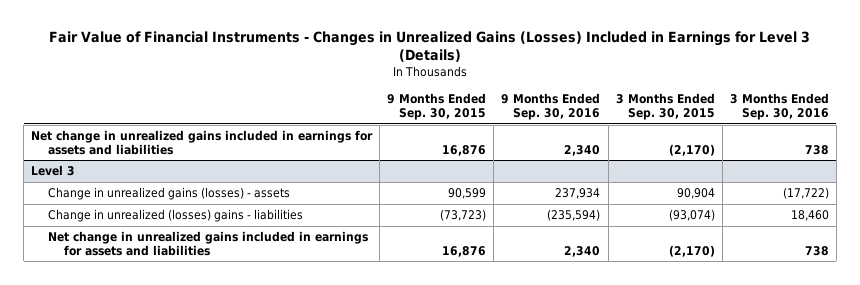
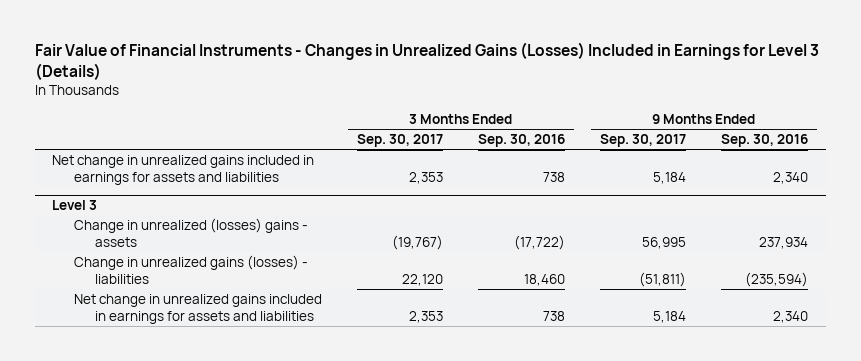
[387,93,487,121] 9 Months Ended Sep. 30, 2015 -> none
[615,93,715,121] 3 Months Ended Sep. 30, 2015 -> none
none -> [356,133,443,147] Sep. 30, 2017
none -> [600,133,687,147] Sep. 30, 2017
[47,187,290,201] Change in unrealized gains (losses) - assets -> [73,217,308,247] Change in unrealized (losses) gains - assets
[47,209,303,223] Change in unrealized (losses) gains - liabilities -> [73,254,308,284] Change in unrealized gains (losses) - liabilities

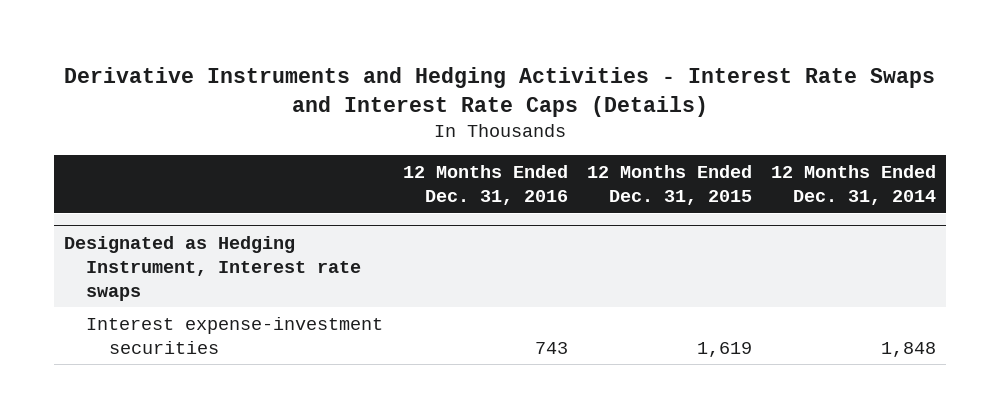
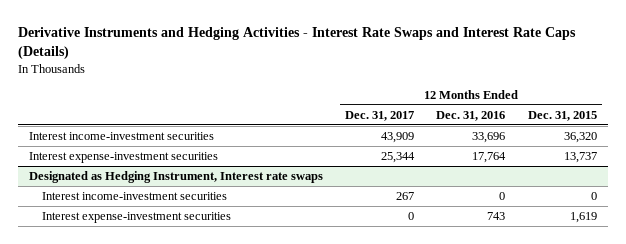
[771,165,937,206] 12 Months Ended Dec. 31, 2014 -> none
none -> [345,110,415,121] Dec. 31, 2017
none -> [28,131,214,140] Interest income-investment securities
none -> [28,151,218,163] Interest expense-investment securities
none -> [42,191,228,200] Interest income-investment securities

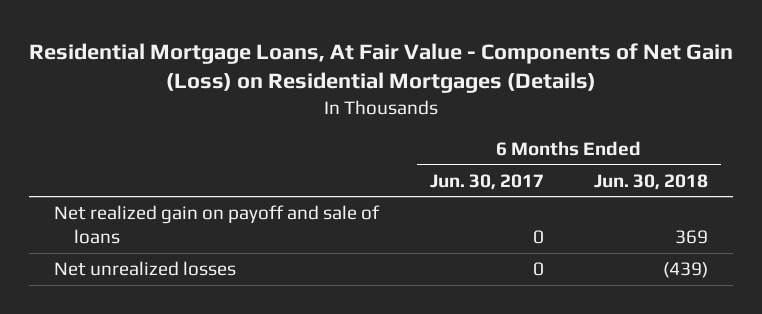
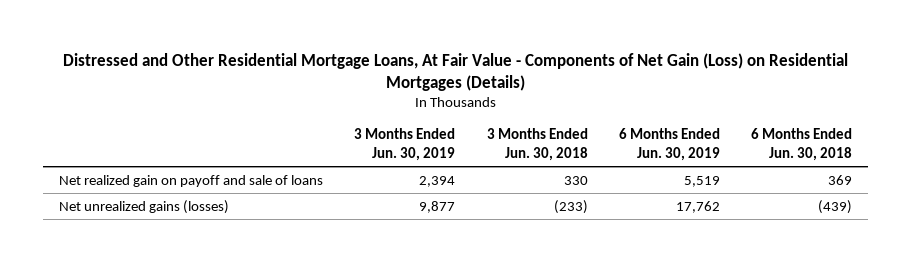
[29,42,734,94] Residential Mortgage Loans, At Fair Value - Components of Net Gain (Loss) on Residential Mortgages (Details) -> [62,52,848,91] Distressed and Other Residential Mortgage Loans, At Fair Value - Components of Net Gain (Loss) on Residential Mortgages (Details)
[429,173,544,190] Jun. 30, 2017 -> none
none -> [354,128,456,161] 3 Months Ended Jun. 30, 2019
none -> [486,128,588,161] 3 Months Ended Jun. 30, 2018
none -> [618,128,720,161] 6 Months Ended Jun. 30, 2019
[54,261,237,277] Net unrealized losses -> [59,199,230,214] Net unrealized gains (losses)

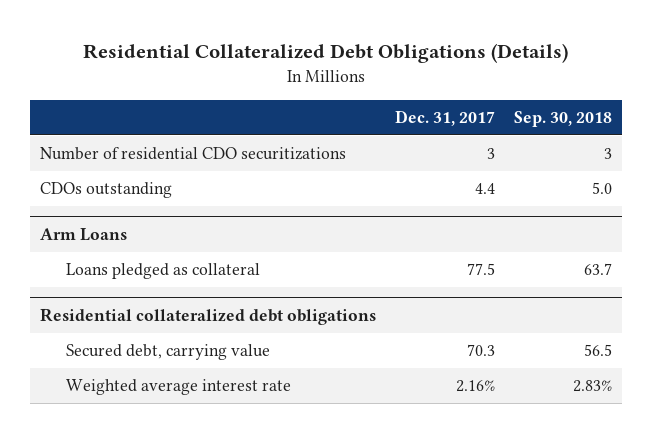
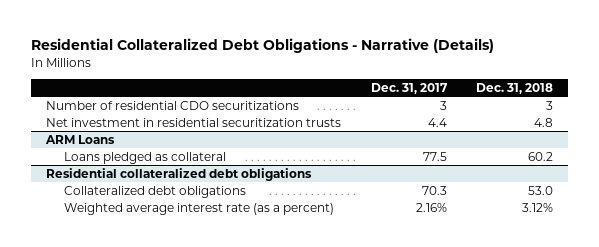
[83,42,569,63] Residential Collateralized Debt Obligations (Details) -> [31,38,495,54] Residential Collateralized Debt Obligations - Narrative (Details)
[514,111,613,128] Sep. 30, 2018 -> none
none -> [475,82,553,94] Dec. 31, 2018
[39,182,172,199] CDOs outstanding -> [46,117,342,127] Net investment in residential securitization trusts
[39,228,127,242] Arm Loans -> [45,134,116,144] ARM Loans
[66,344,271,361] Secured debt, carrying value -> [63,185,246,198] Collateralized debt obligations
[66,379,292,396] Weighted average interest rate -> [63,202,334,215] Weighted average interest rate (as a percent)

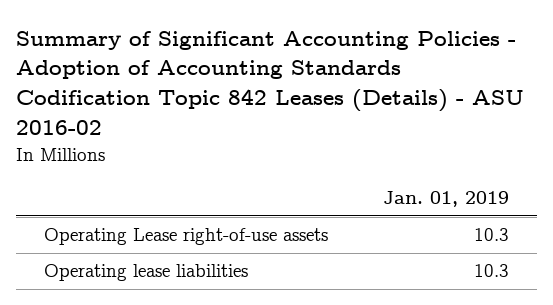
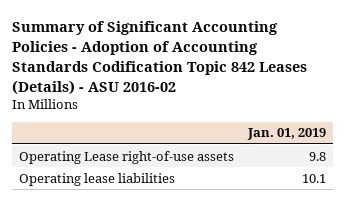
[474,228,510,242] 10.3 -> [309,151,327,161] 9.8
[474,264,510,278] 10.3 -> [302,173,327,183] 10.1

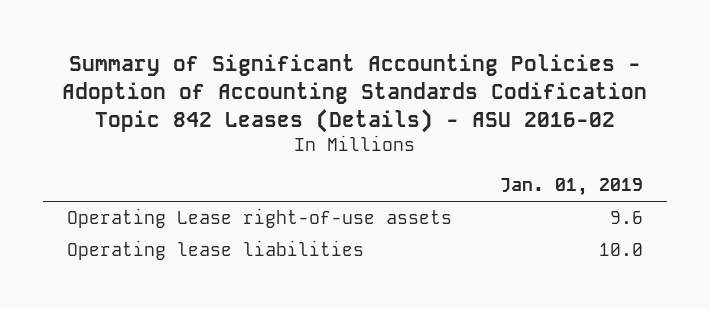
[309,151,327,161] 9.8 -> [610,211,644,225] 9.6
[302,173,327,183] 10.1 -> [599,243,644,257] 10.0

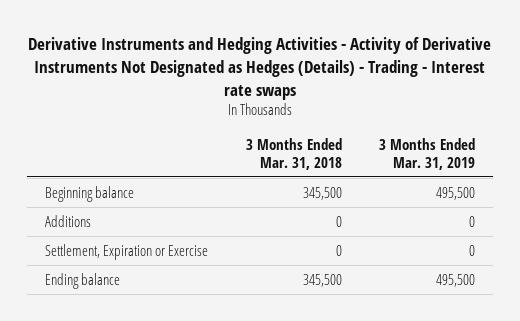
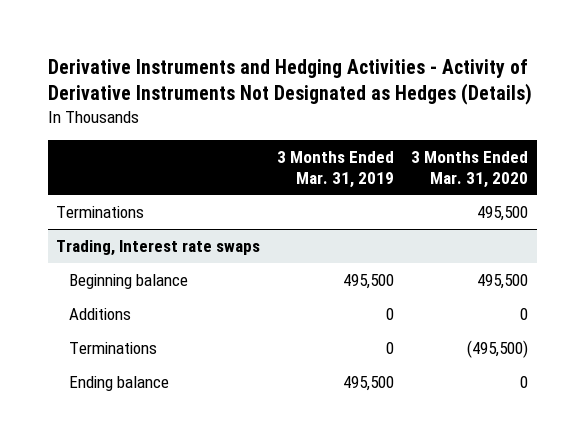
[28,36,492,100] Derivative Instruments and Hedging Activities - Activity of Derivative Instruments Not Designated as Hedges (Details) - Trading - Interest rate swaps -> [47,58,532,106] Derivative Instruments and Hedging Activities - Activity of Derivative Instruments Not Designated as Hedges (Details)
[245,137,342,170] 3 Months Ended Mar. 31, 2018 -> none
none -> [411,150,529,188] 3 Months Ended Mar. 31, 2020
none -> [56,205,145,218] Terminations
none -> [56,239,261,256] Trading, Interest rate swaps
[45,243,209,260] Settlement, Expiration or Exercise -> [69,341,158,354] Terminations

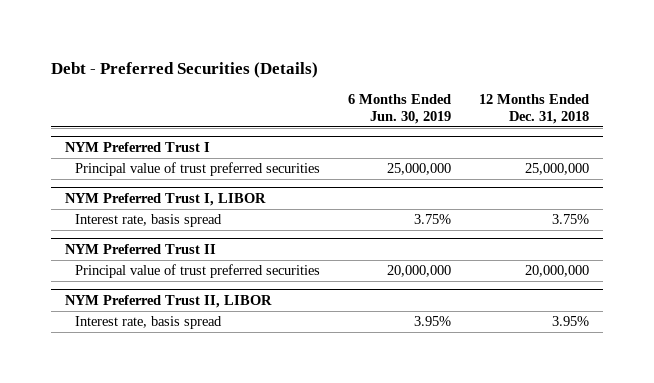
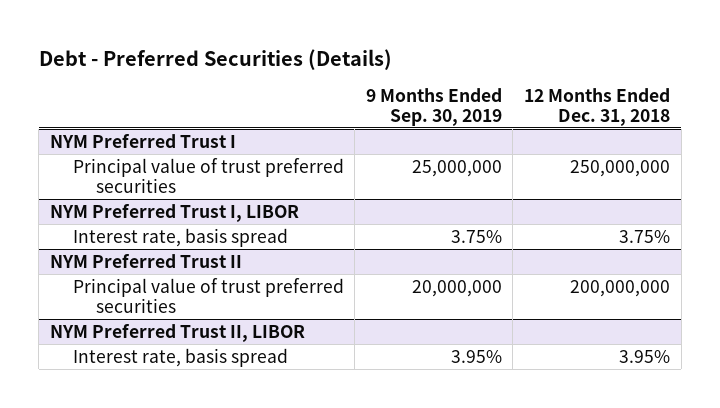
[347,93,451,125] 6 Months Ended Jun. 30, 2019 -> none
none -> [365,87,502,126] 9 Months Ended Sep. 30, 2019
[524,163,589,176] 25,000,000 -> [569,159,670,177] 250,000,000
[524,265,589,278] 20,000,000 -> [569,279,670,297] 200,000,000

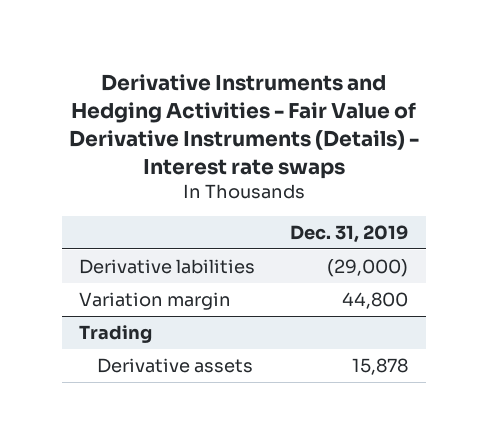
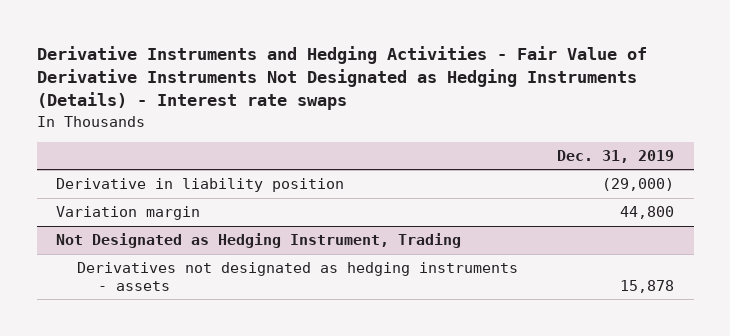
[68,73,419,179] Derivative Instruments and Hedging Activities - Fair Value of Derivative Instruments (Details) - Interest rate swaps -> [36,45,647,111] Derivative Instruments and Hedging Activities - Fair Value of Derivative Instruments Not Designated as Hedging Instruments (Details) - Interest rate swaps
[79,258,256,274] Derivative labilities -> [56,178,345,193] Derivative in liability position
[79,324,153,343] Trading -> [56,233,462,249] Not Designated as Hedging Instrument, Trading
[97,357,254,373] Derivative assets -> [77,262,519,291] Derivatives not designated as hedging instruments - assets

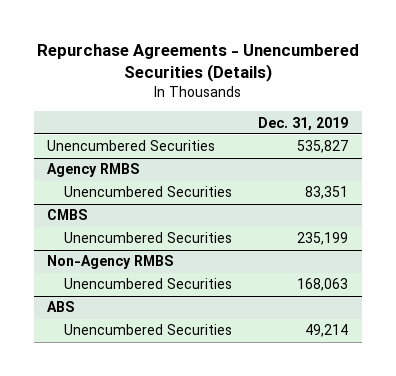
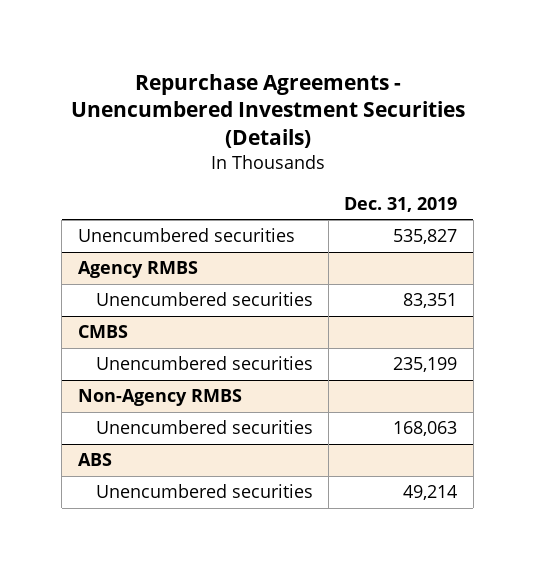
[36,44,359,83] Repurchase Agreements - Unencumbered Securities (Details) -> [70,73,465,149] Repurchase Agreements - Unencumbered Investment Securities (Details)
[47,140,216,152] Unencumbered Securities -> [77,228,295,243] Unencumbered securities
[64,186,233,198] Unencumbered Securities -> [95,292,313,307] Unencumbered securities
[64,232,233,244] Unencumbered Securities -> [95,356,313,371] Unencumbered securities
[64,278,233,290] Unencumbered Securities -> [95,420,313,435] Unencumbered securities
[64,324,233,336] Unencumbered Securities -> [95,484,313,499] Unencumbered securities

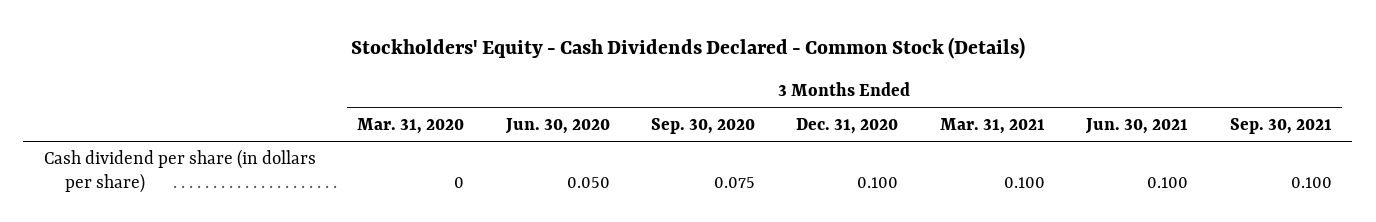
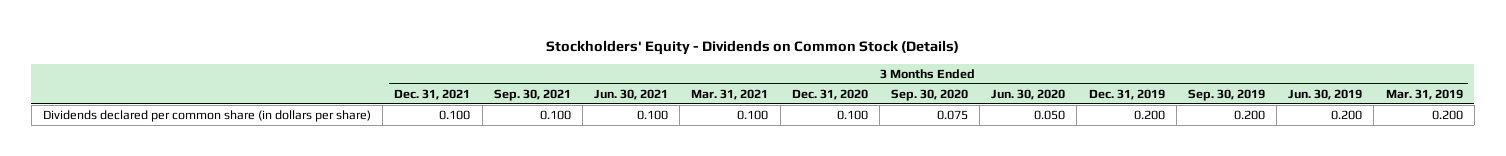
[350,37,1025,60] Stockholders' Equity - Cash Dividends Declared - Common Stock (Details) -> [545,40,959,56] Stockholders' Equity - Dividends on Common Stock (Details)
[357,118,465,135] Mar. 31, 2020 -> none
none -> [394,88,471,100] Dec. 31, 2021
none -> [1088,88,1165,100] Dec. 31, 2019
none -> [1187,88,1265,101] Sep. 30, 2019
none -> [1288,88,1363,100] Jun. 30, 2019
none -> [1385,88,1463,100] Mar. 31, 2019
[43,149,316,193] Cash dividend per share (in dollars per share) -> [43,110,372,123] Dividends declared per common share (in dollars per share)

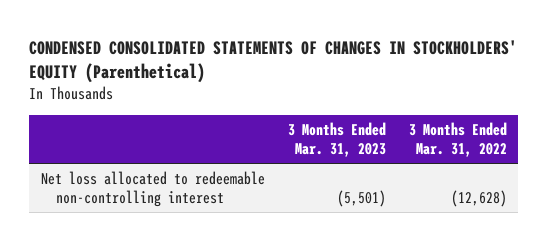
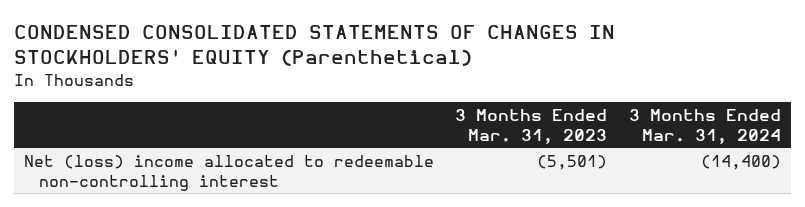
[408,122,507,157] 3 Months Ended Mar. 31, 2022 -> none
none -> [628,108,781,145] 3 Months Ended Mar. 31, 2024
[40,171,265,207] Net loss allocated to redeemable non-controlling interest -> [24,154,435,192] Net (loss) income allocated to redeemable non-controlling interest

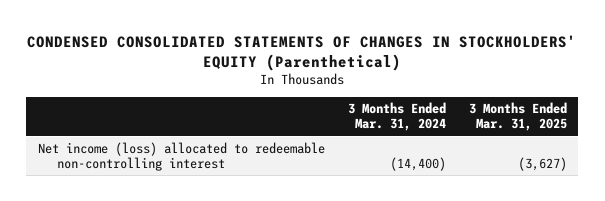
[455,108,608,145] 3 Months Ended Mar. 31, 2023 -> none
none -> [468,102,567,132] 3 Months Ended Mar. 31, 2025
[24,154,435,192] Net (loss) income allocated to redeemable non-controlling interest -> [37,142,325,172] Net income (loss) allocated to redeemable non-controlling interest

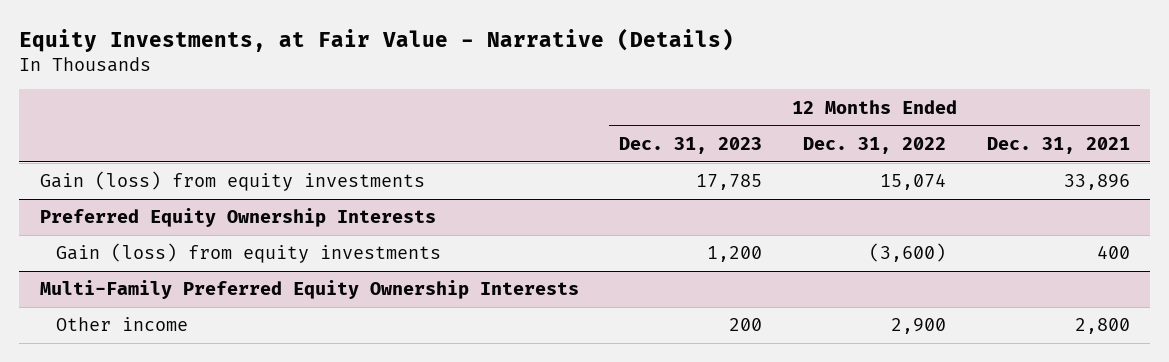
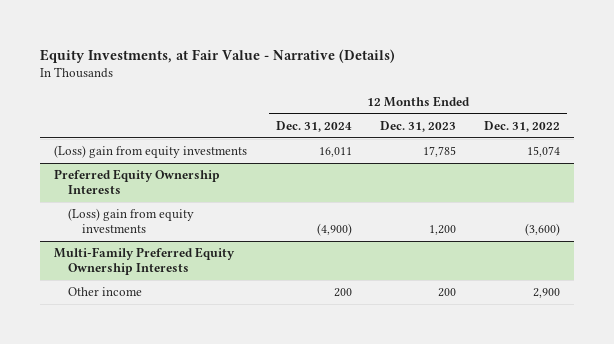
[986,136,1130,154] Dec. 31, 2021 -> none
none -> [275,120,352,132] Dec. 31, 2024
[39,171,425,192] Gain (loss) from equity investments -> [54,145,248,159] (Loss) gain from equity investments
[56,243,442,264] Gain (loss) from equity investments -> [68,208,195,234] (Loss) gain from equity investments

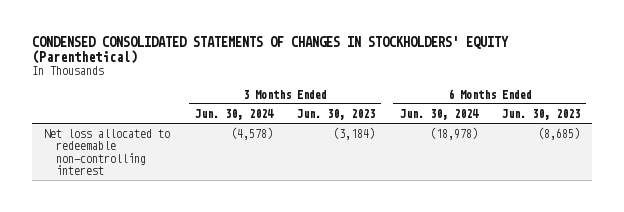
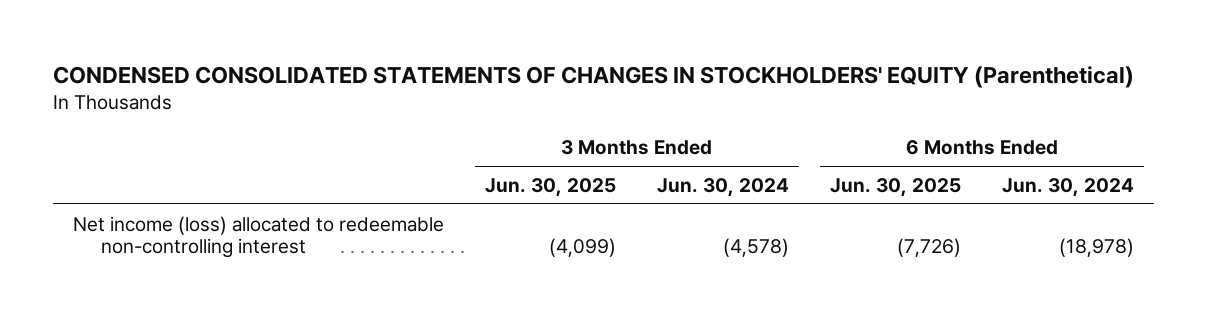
[297,109,376,121] Jun. 30, 2023 -> none
[502,109,581,121] Jun. 30, 2023 -> none
none -> [485,177,617,197] Jun. 30, 2025
none -> [829,177,961,197] Jun. 30, 2025
[44,129,171,175] Net loss allocated to redeemable non-controlling interest -> [73,215,445,259] Net income (loss) allocated to redeemable non-controlling interest

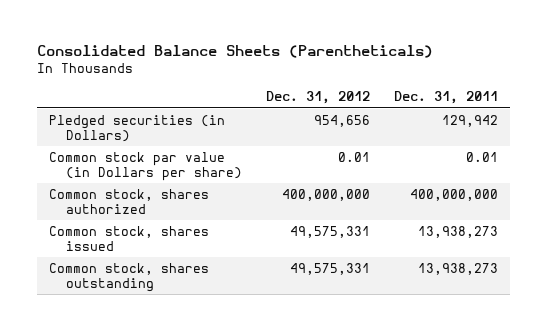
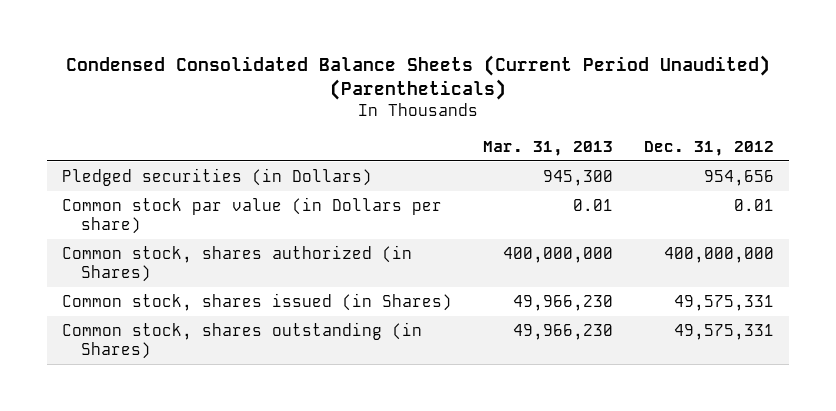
[37,45,434,59] Consolidated Balance Sheets (Parentheticals) -> [65,54,770,101] Condensed Consolidated Balance Sheets (Current Period Unaudited) (Parentheticals)
[394,91,499,105] Dec. 31, 2011 -> none
none -> [482,140,613,156] Mar. 31, 2013
[49,188,210,214] Common stock, shares authorized -> [62,244,413,283] Common stock, shares authorized (in Shares)
[49,225,210,251] Common stock, shares issued -> [62,292,453,311] Common stock, shares issued (in Shares)
[49,262,210,292] Common stock, shares outstanding -> [62,321,423,360] Common stock, shares outstanding (in Shares)

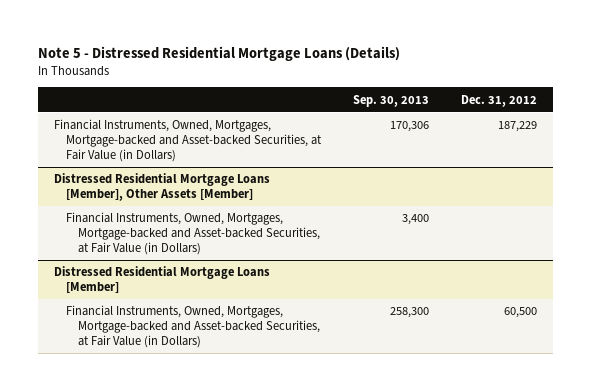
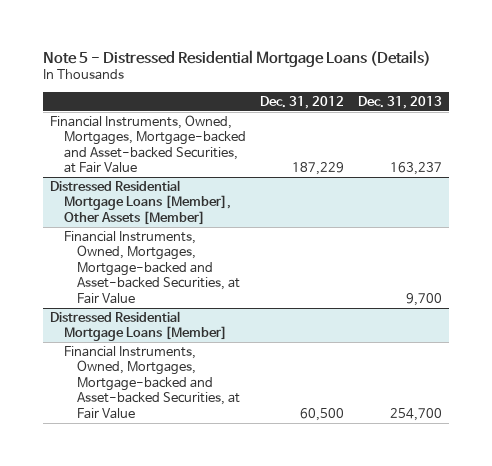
[353,94,430,107] Sep. 30, 2013 -> none
none -> [357,95,442,109] Dec. 31, 2013
[54,119,322,163] Financial Instruments, Owned, Mortgages, Mortgage-backed and Asset-backed Securities, at Fair Value (in Dollars) -> [50,114,246,174] Financial Instruments, Owned, Mortgages, Mortgage-backed and Asset-backed Securities, at Fair Value
[65,212,320,256] Financial Instruments, Owned, Mortgages, Mortgage-backed and Asset-backed Securities, at Fair Value (in Dollars) -> [63,230,241,304] Financial Instruments, Owned, Mortgages, Mortgage-backed and Asset-backed Securities, at Fair Value
[65,305,320,349] Financial Instruments, Owned, Mortgages, Mortgage-backed and Asset-backed Securities, at Fair Value (in Dollars) -> [63,345,241,419] Financial Instruments, Owned, Mortgages, Mortgage-backed and Asset-backed Securities, at Fair Value

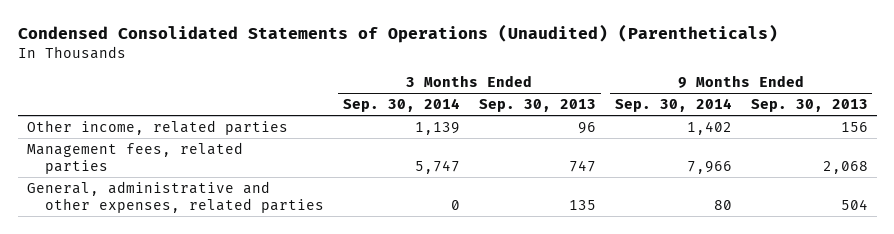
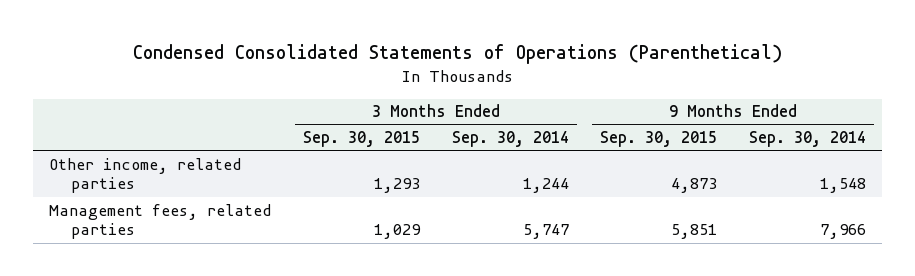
[17,24,778,44] Condensed Consolidated Statements of Operations (Unaudited) (Parentheticals) -> [132,44,782,65] Condensed Consolidated Statements of Operations (Parenthetical)
[478,99,596,113] Sep. 30, 2013 -> none
[750,99,868,113] Sep. 30, 2013 -> none
none -> [302,131,420,148] Sep. 30, 2015
none -> [600,131,718,148] Sep. 30, 2015
[415,121,461,135] 1,139 -> [522,178,569,194] 1,244
[686,120,732,135] 1,402 -> [820,178,867,194] 1,548
[26,180,325,214] General, administrative and other expenses, related parties -> none

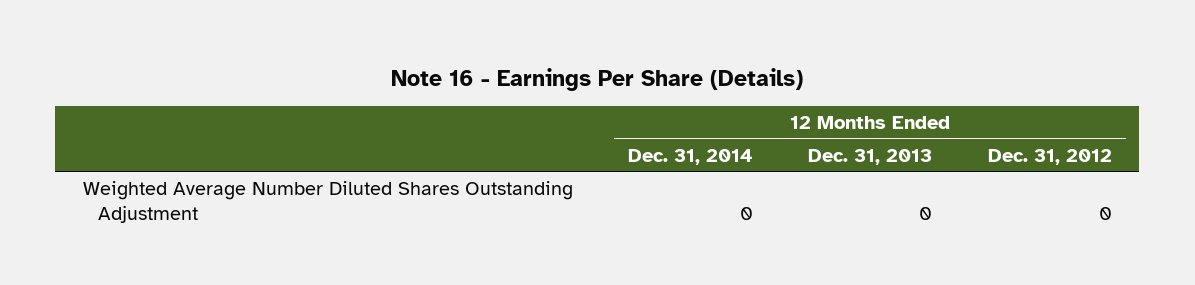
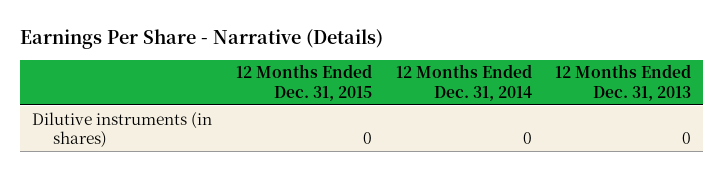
[391,68,804,92] Note 16 - Earnings Per Share (Details) -> [20,29,384,50] Earnings Per Share - Narrative (Details)
[987,148,1112,165] Dec. 31, 2012 -> none
none -> [235,64,372,101] 12 Months Ended Dec. 31, 2015
[82,181,573,224] Weighted Average Number Diluted Shares Outstanding Adjustment -> [31,111,212,148] Dilutive instruments (in shares)

